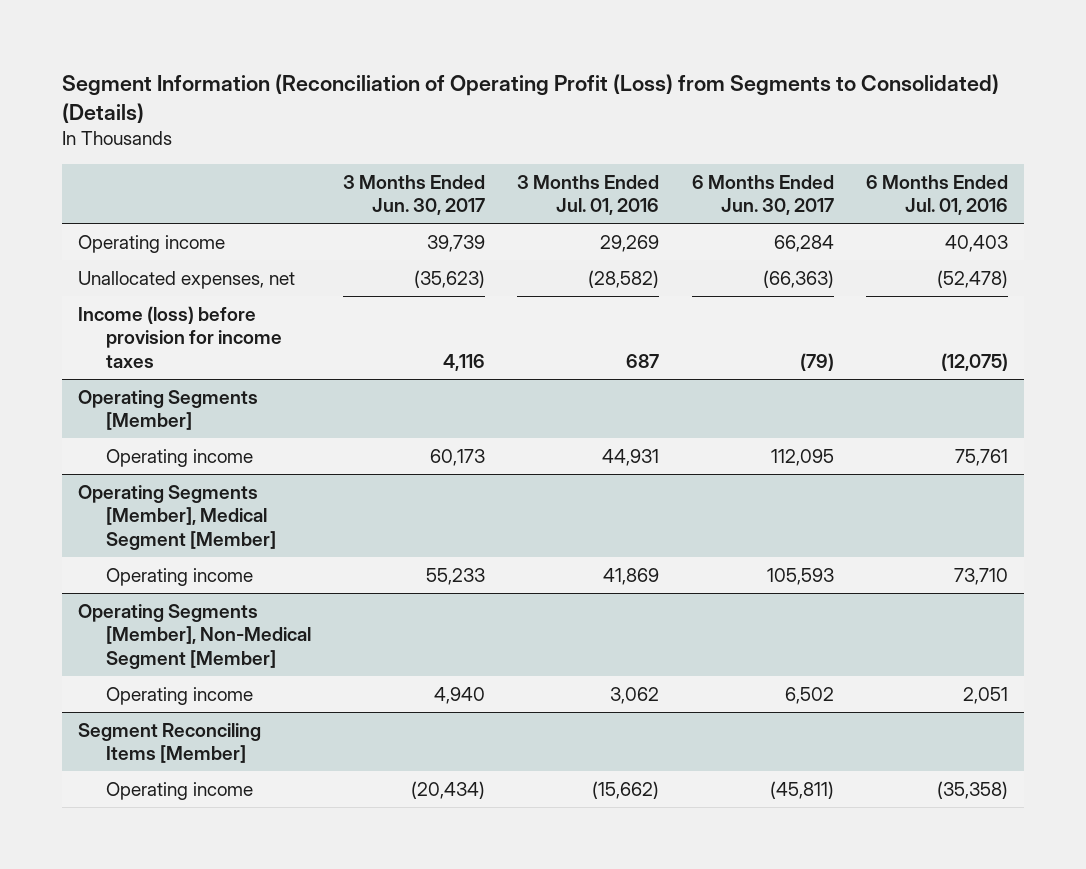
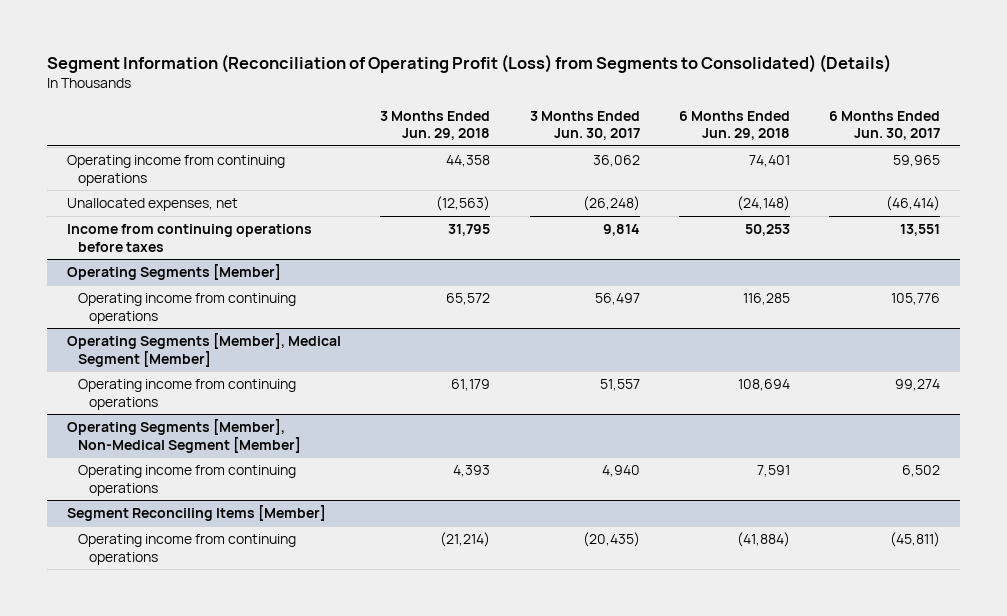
[517,174,660,216] 3 Months Ended Jul. 01, 2016 -> none
[865,174,1008,216] 6 Months Ended Jul. 01, 2016 -> none
none -> [380,110,491,141] 3 Months Ended Jun. 29, 2018
none -> [679,110,791,141] 6 Months Ended Jun. 29, 2018
[77,234,225,253] Operating income -> [66,155,285,186] Operating income from continuing operations
[427,234,486,252] 39,739 -> [592,155,640,168] 36,062
[773,234,834,252] 66,284 -> [893,155,941,168] 59,965
[414,269,486,288] (35,623) -> [582,196,640,212] (26,248)
[762,269,834,288] (66,363) -> [886,196,941,212] (46,414)
[77,305,282,368] Income (loss) before provision for income taxes -> [66,224,312,252] Income from continuing operations before taxes
[443,353,486,371] 4,116 -> [602,224,640,237] 9,814
[799,352,834,371] (79) -> [900,224,941,237] 13,551
[105,448,253,467] Operating income -> [77,293,296,324] Operating income from continuing operations
[430,448,486,466] 60,173 -> [594,293,640,306] 56,497
[770,448,834,466] 112,095 -> [891,293,941,306] 105,776
[105,567,253,586] Operating income -> [77,379,296,410] Operating income from continuing operations
[426,567,486,585] 55,233 -> [599,379,640,392] 51,557
[766,567,834,585] 105,593 -> [895,379,941,392] 99,274
[105,686,253,705] Operating income -> [77,465,296,496] Operating income from continuing operations
[105,781,253,800] Operating income -> [77,534,296,565] Operating income from continuing operations
[411,780,486,799] (20,434) -> [582,532,640,548] (20,435)

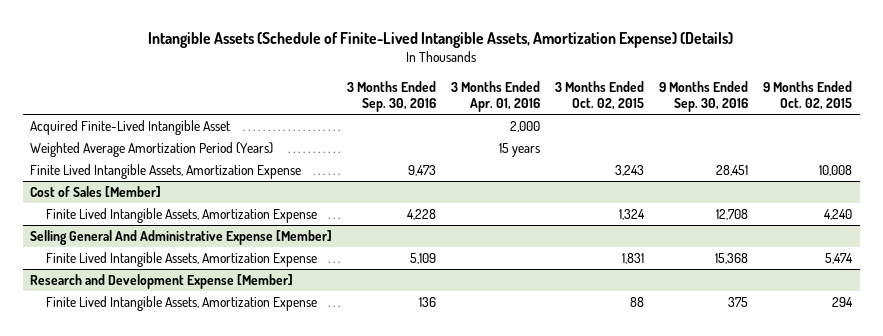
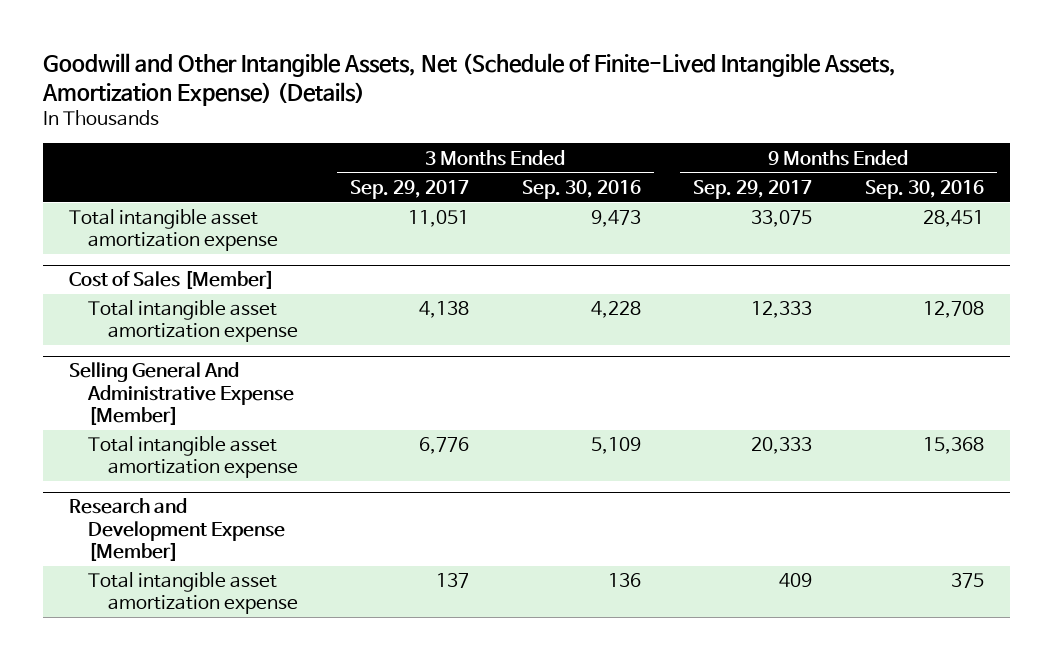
[148,31,734,48] Intangible Assets (Schedule of Finite-Lived Intangible Assets, Amortization Expense) (Details) -> [41,53,896,106] Goodwill and Other Intangible Assets, Net (Schedule of Finite-Lived Intangible Assets, Amortization Expense) (Details)
[451,80,541,113] 3 Months Ended Apr. 01, 2016 -> none
[555,80,645,111] 3 Months Ended Oct. 02, 2015 -> none
[763,80,853,111] 9 Months Ended Oct. 02, 2015 -> none
none -> [350,180,470,200] Sep. 29, 2017
none -> [693,180,813,200] Sep. 29, 2017
[30,119,231,135] Acquired Finite-Lived Intangible Asset -> none
[30,141,274,157] Weighted Average Amortization Period (Years) -> none
[30,163,302,179] Finite Lived Intangible Assets, Amortization Expense -> [68,209,279,252] Total intangible asset amortization expense
[45,207,317,223] Finite Lived Intangible Assets, Amortization Expense -> [88,300,298,343] Total intangible asset amortization expense
[45,251,317,267] Finite Lived Intangible Assets, Amortization Expense -> [88,436,298,479] Total intangible asset amortization expense
[45,295,317,311] Finite Lived Intangible Assets, Amortization Expense -> [88,572,298,615] Total intangible asset amortization expense

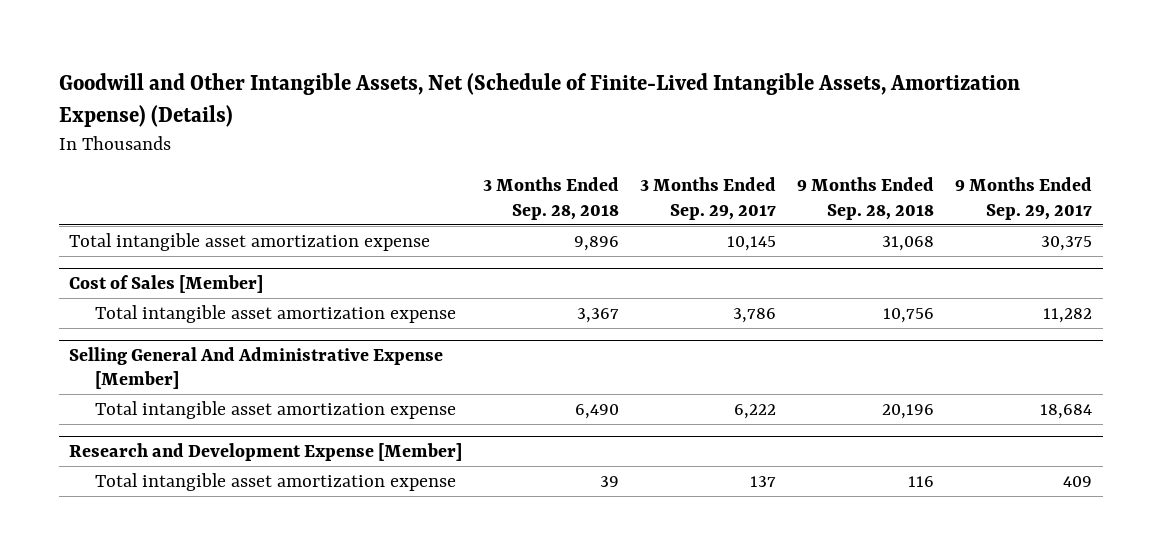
[521,180,641,200] Sep. 30, 2016 -> none
[864,180,984,200] Sep. 30, 2016 -> none
none -> [483,177,620,220] 3 Months Ended Sep. 28, 2018
none -> [797,177,935,220] 9 Months Ended Sep. 28, 2018
[408,210,470,228] 11,051 -> [727,235,777,251] 10,145
[751,210,813,228] 33,075 -> [1041,235,1093,251] 30,375
[419,301,470,319] 4,138 -> [733,307,777,323] 3,786
[751,301,813,319] 12,333 -> [1043,307,1093,323] 11,282
[419,437,470,455] 6,776 -> [734,403,777,419] 6,222
[751,437,813,455] 20,333 -> [1040,403,1093,419] 18,684

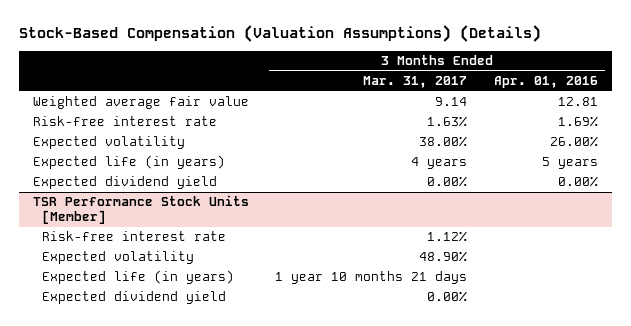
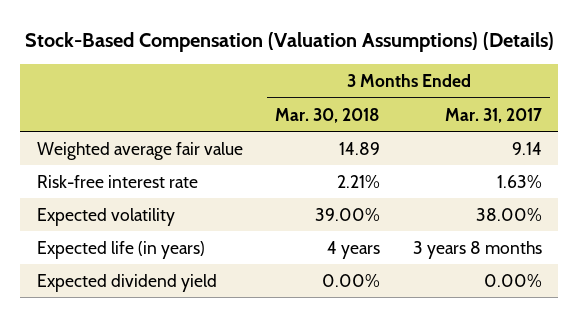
[494,76,599,89] Apr. 01, 2016 -> none
none -> [275,107,381,123] Mar. 30, 2018
[32,176,217,190] Expected dividend yield -> none
[32,195,249,225] TSR Performance Stock Units [Member] -> none
[42,231,227,242] Risk-free interest rate -> none
[42,251,195,265] Expected volatility -> none
[42,270,235,285] Expected life (in years) -> none
[411,157,468,170] 4 years -> [412,240,542,259] 3 years 8 months

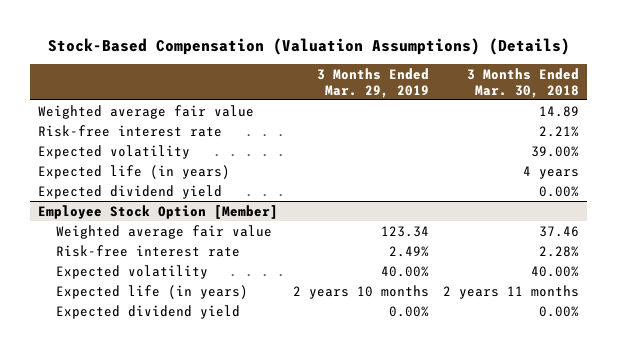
[444,107,542,123] Mar. 31, 2017 -> none
none -> [316,67,429,98] 3 Months Ended Mar. 29, 2019
none -> [37,204,278,219] Employee Stock Option [Member]
none -> [55,224,272,239] Weighted average fair value
none -> [55,244,240,257] Risk-free interest rate
none -> [55,264,208,279] Expected volatility
none -> [55,284,248,299] Expected life (in years)
none -> [55,304,240,319] Expected dividend yield

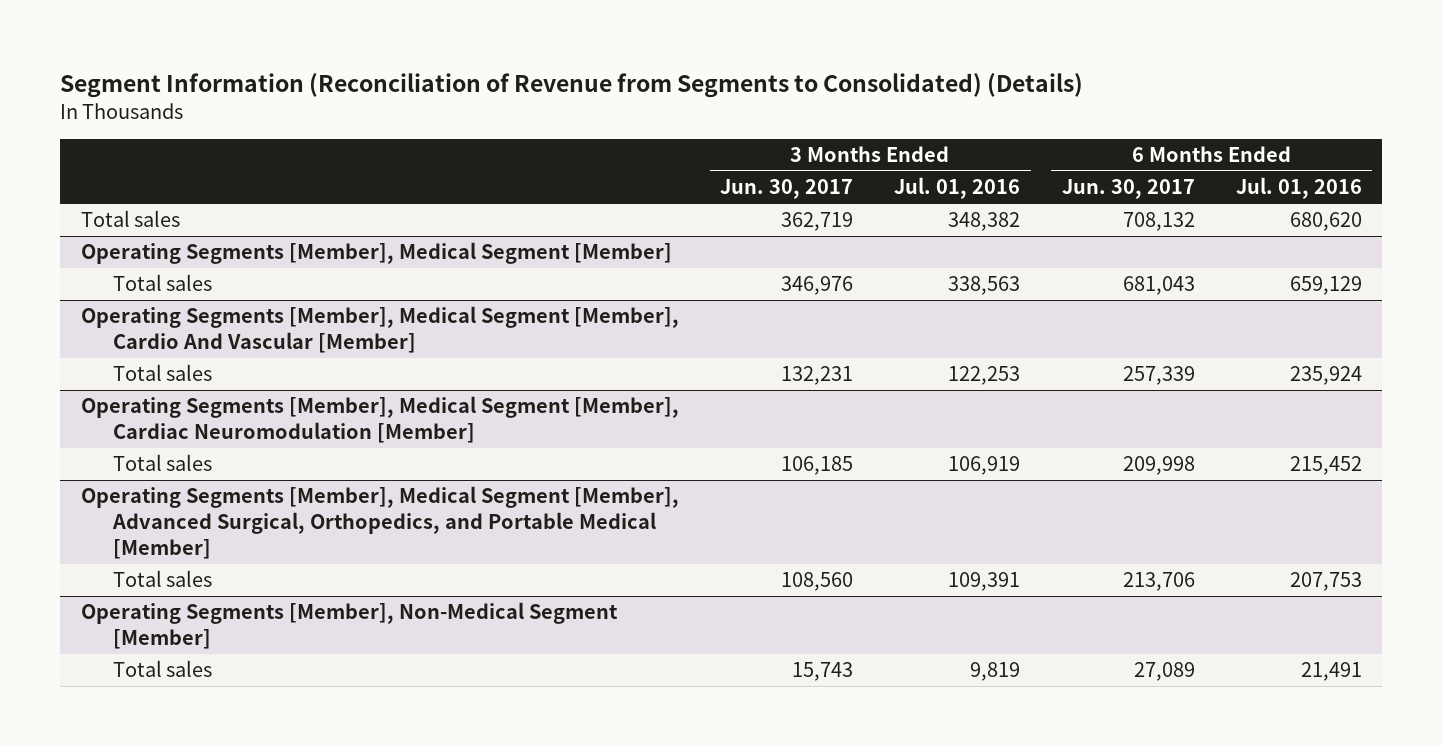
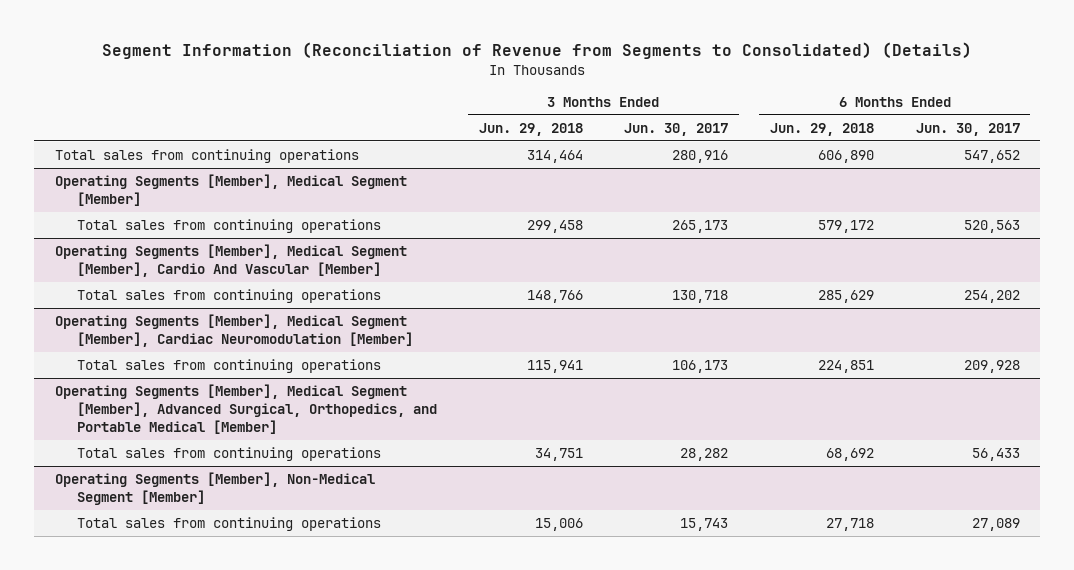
[894,177,1021,200] Jul. 01, 2016 -> none
[1235,177,1362,200] Jul. 01, 2016 -> none
none -> [478,122,583,136] Jun. 29, 2018
none -> [769,122,874,136] Jun. 29, 2018
[80,210,180,228] Total sales -> [54,149,359,164] Total sales from continuing operations
[781,212,854,232] 362,719 -> [672,150,729,164] 280,916
[1122,212,1195,232] 708,132 -> [963,150,1020,164] 547,652
[112,274,212,292] Total sales -> [76,219,381,234] Total sales from continuing operations
[781,276,854,296] 346,976 -> [672,220,729,234] 265,173
[1122,276,1195,296] 681,043 -> [963,220,1020,234] 520,563
[112,364,212,382] Total sales -> [76,289,381,304] Total sales from continuing operations
[781,366,854,386] 132,231 -> [672,290,729,304] 130,718
[1122,366,1195,386] 257,339 -> [963,290,1020,304] 254,202
[112,454,212,472] Total sales -> [76,359,381,374] Total sales from continuing operations
[781,456,854,476] 106,185 -> [672,360,729,374] 106,173
[1122,456,1195,476] 209,998 -> [963,360,1020,374] 209,928
[112,570,212,588] Total sales -> [76,447,381,462] Total sales from continuing operations
[781,572,854,592] 108,560 -> [680,448,729,462] 28,282
[1122,572,1195,592] 213,706 -> [971,448,1020,462] 56,433
[112,660,212,678] Total sales -> [76,517,381,532] Total sales from continuing operations

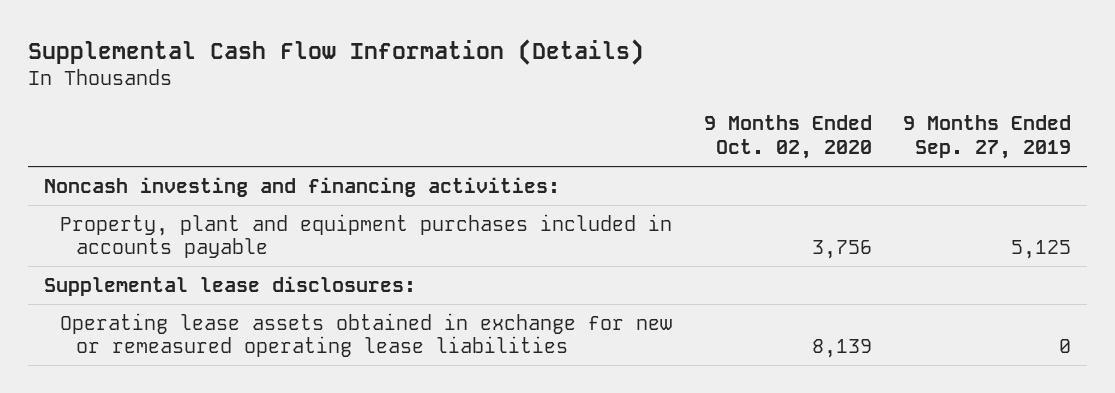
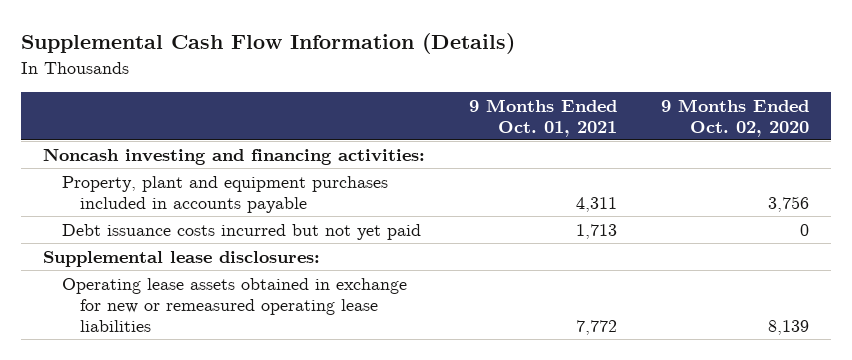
[903,115,1072,160] 9 Months Ended Sep. 27, 2019 -> none
none -> [468,98,617,137] 9 Months Ended Oct. 01, 2021
none -> [61,223,421,240] Debt issuance costs incurred but not yet paid

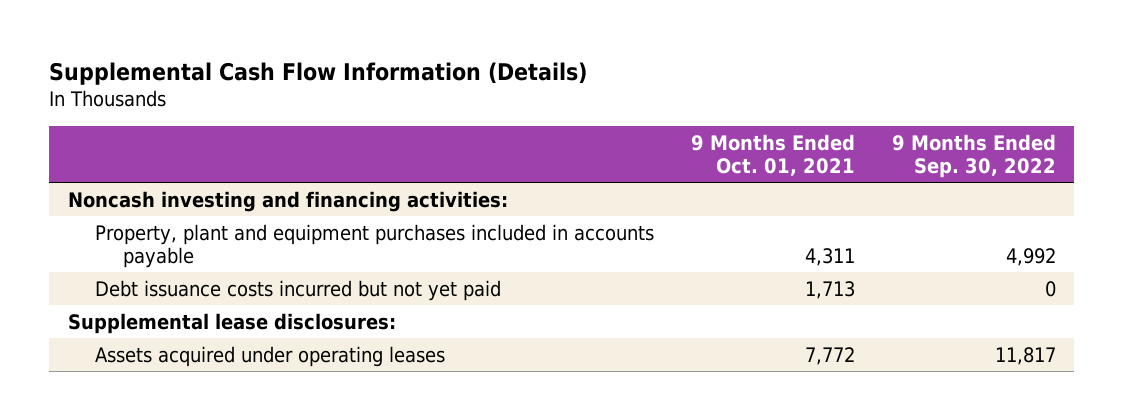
[661,98,810,137] 9 Months Ended Oct. 02, 2020 -> none
none -> [891,133,1056,178] 9 Months Ended Sep. 30, 2022
[61,277,407,332] Operating lease assets obtained in exchange for new or remeasured operating lease liabilities -> [95,345,446,367] Assets acquired under operating leases

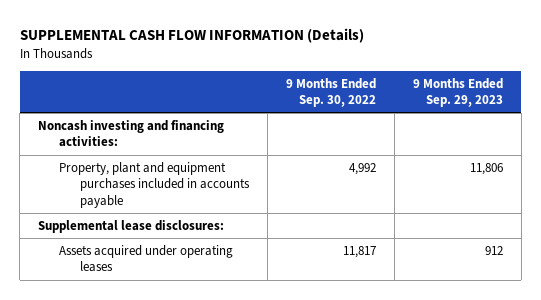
[49,61,588,85] Supplemental Cash Flow Information (Details) -> [19,28,364,44] SUPPLEMENTAL CASH FLOW INFORMATION (Details)
[690,133,855,176] 9 Months Ended Oct. 01, 2021 -> none
none -> [412,77,503,108] 9 Months Ended Sep. 29, 2023
[95,279,502,301] Debt issuance costs incurred but not yet paid -> none

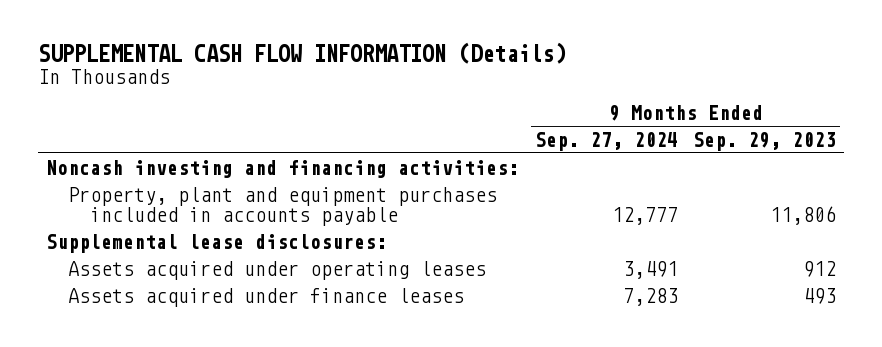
[285,77,376,108] 9 Months Ended Sep. 30, 2022 -> none
none -> [534,131,678,151] Sep. 27, 2024
none -> [67,287,464,307] Assets acquired under finance leases

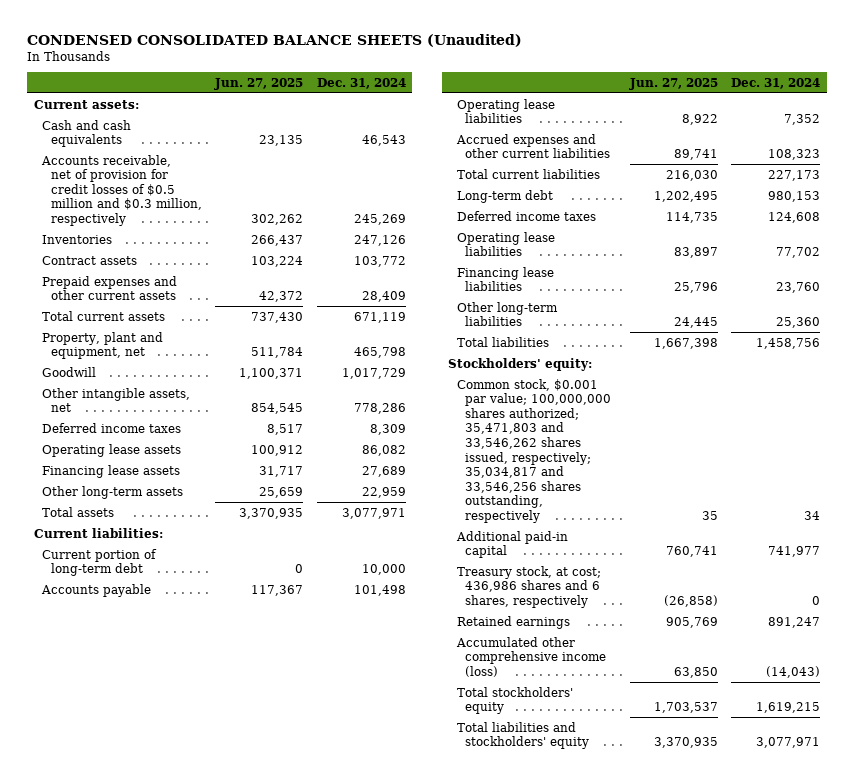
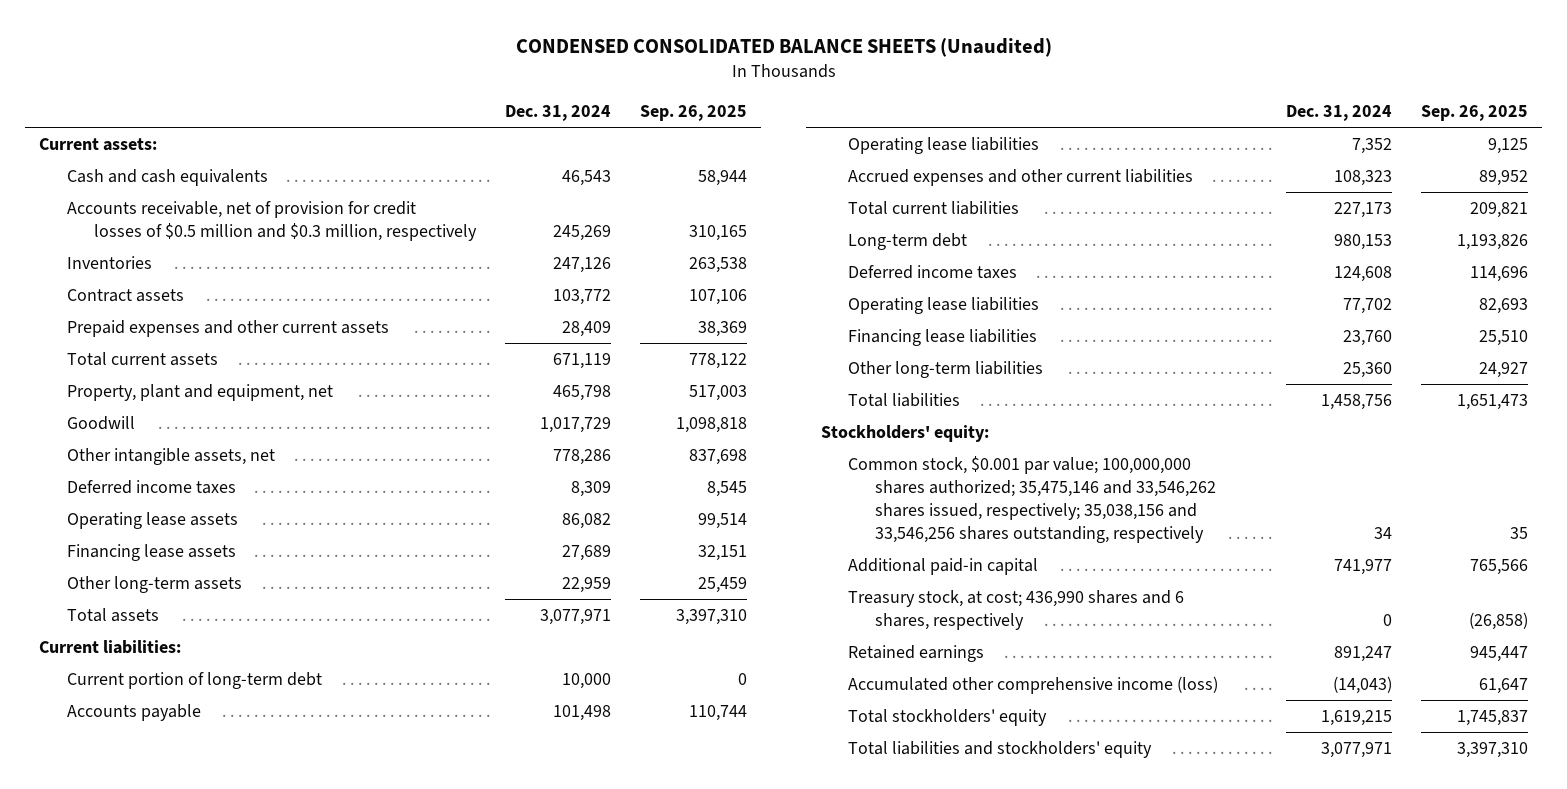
[214,77,304,90] Jun. 27, 2025 -> none
none -> [639,105,747,122] Sep. 26, 2025
[456,378,612,524] Common stock, $0.001 par value; 100,000,000 shares authorized; 35,471,803 and 33,546,262 shares issued, respectively; 35,034,817 and 33,546,256 shares outstanding, respectively -> [847,456,1217,543] Common stock, $0.001 par value; 100,000,000 shares authorized; 35,475,146 and 33,546,262 shares issued, respectively; 35,038,156 and 33,546,256 shares outstanding, respectively
[456,565,601,608] Treasury stock, at cost; 436,986 shares and 6 shares, respectively -> [847,590,1184,630] Treasury stock, at cost; 436,990 shares and 6 shares, respectively

